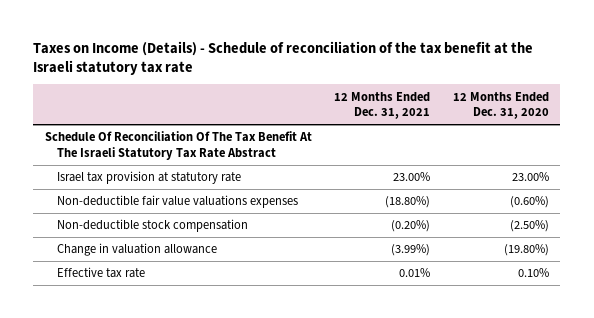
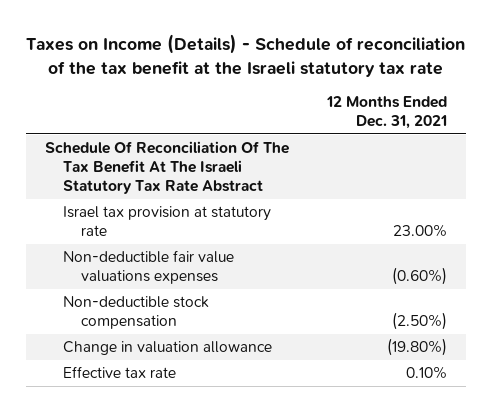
[453,91,550,120] 12 Months Ended Dec. 31, 2020 -> none
[385,196,431,209] (18.80%) -> [392,267,448,286] (0.60%)
[391,220,431,233] (0.20%) -> [392,312,448,331] (2.50%)
[391,244,431,257] (3.99%) -> [387,338,448,357] (19.80%)
[399,268,431,278] 0.01% -> [406,366,448,380] 0.10%

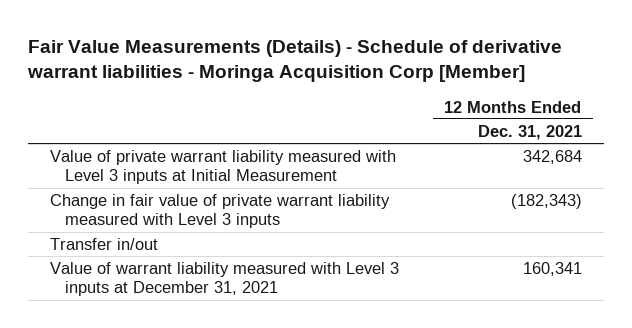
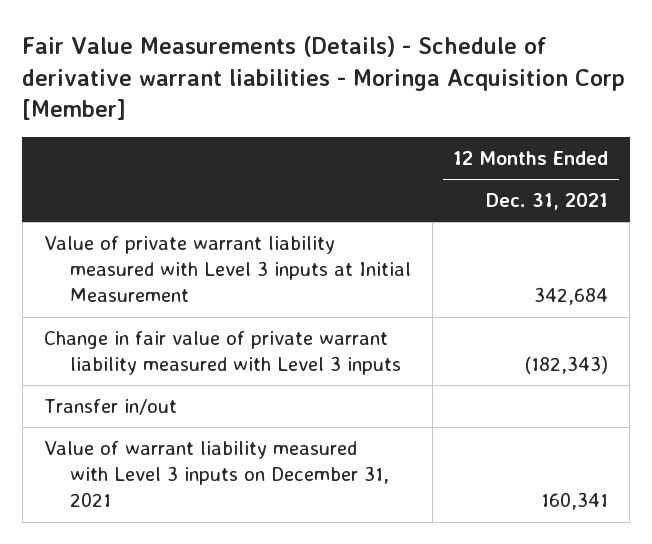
[50,261,400,297] Value of warrant liability measured with Level 3 inputs at December 31, 2021 -> [43,440,389,508] Value of warrant liability measured with Level 3 inputs on December 31, 2021

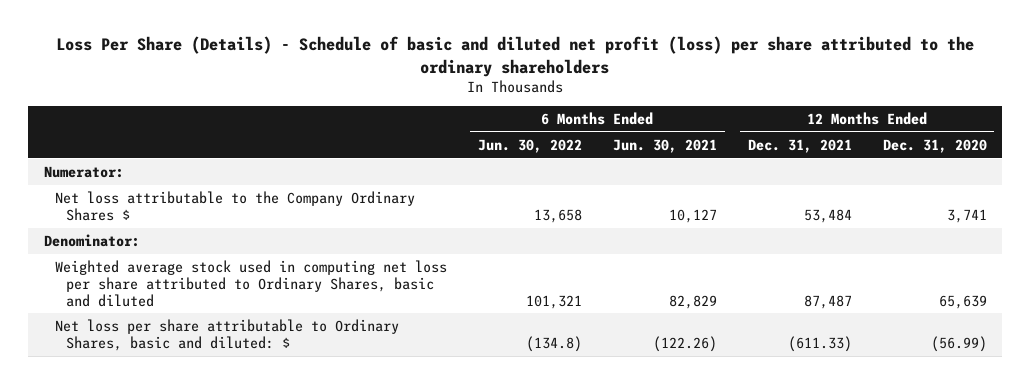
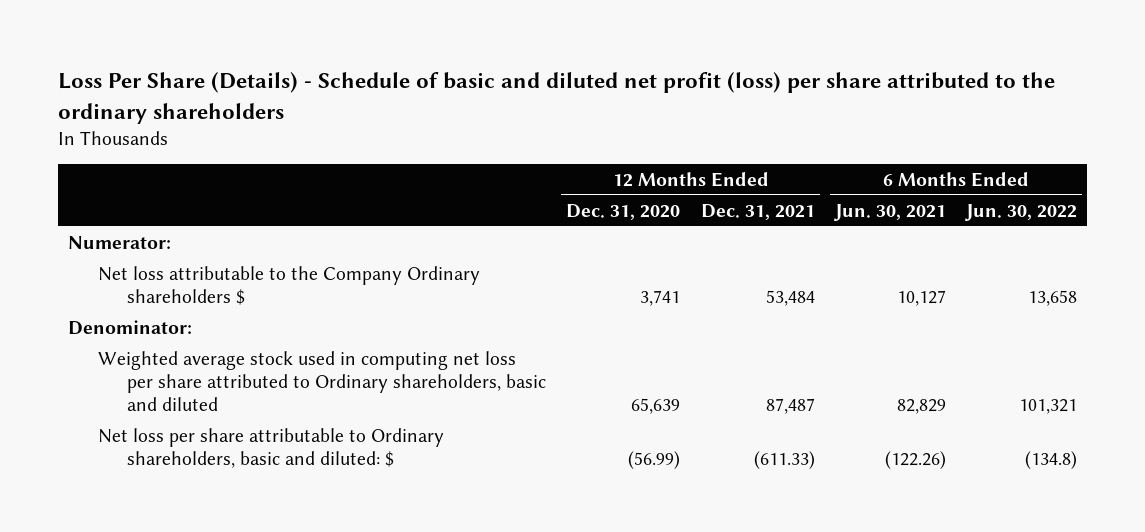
[54,190,415,221] Net loss attributable to the Company Ordinary Shares $ -> [97,265,480,305] Net loss attributable to the Company Ordinary shareholders $
[54,259,447,307] Weighted average stock used in computing net loss per share attributed to Ordinary Shares, basic and diluted -> [97,350,547,411] Weighted average stock used in computing net loss per share attributed to Ordinary shareholders, basic and diluted
[54,318,399,351] Net loss per share attributable to Ordinary Shares, basic and diluted: $ -> [97,427,444,468] Net loss per share attributable to Ordinary shareholders, basic and diluted: $

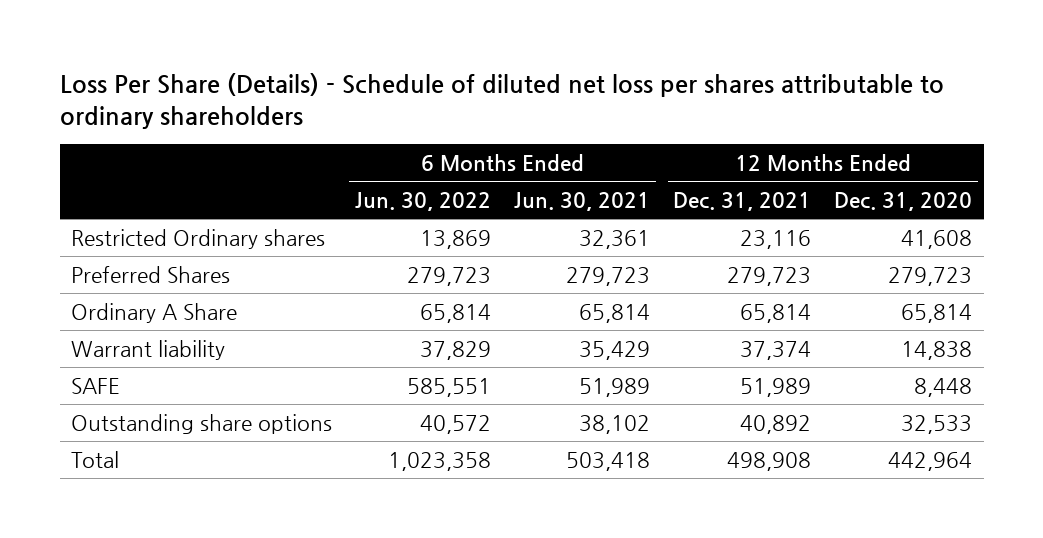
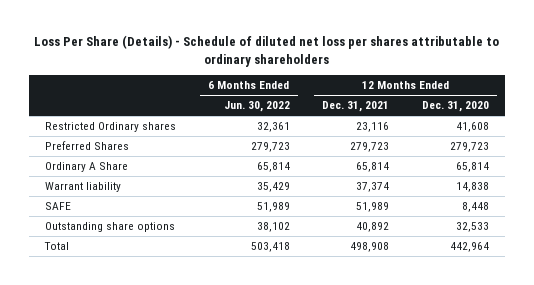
[514,191,651,211] Jun. 30, 2021 -> none
[420,229,492,249] 13,869 -> [256,122,290,133] 32,361
[420,340,492,360] 37,829 -> [256,182,290,193] 35,429
[407,377,492,397] 585,551 -> [256,202,290,213] 51,989
[420,414,492,434] 40,572 -> [256,222,290,233] 38,102
[388,451,492,471] 1,023,358 -> [250,242,290,253] 503,418

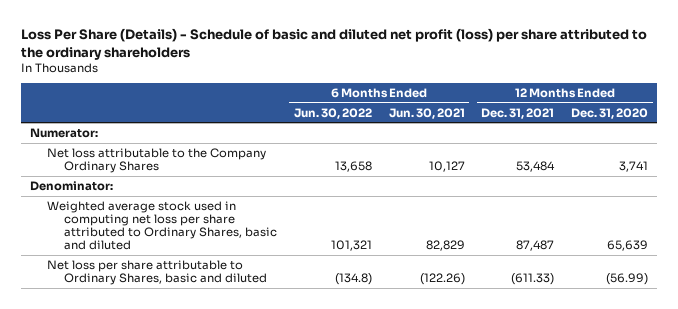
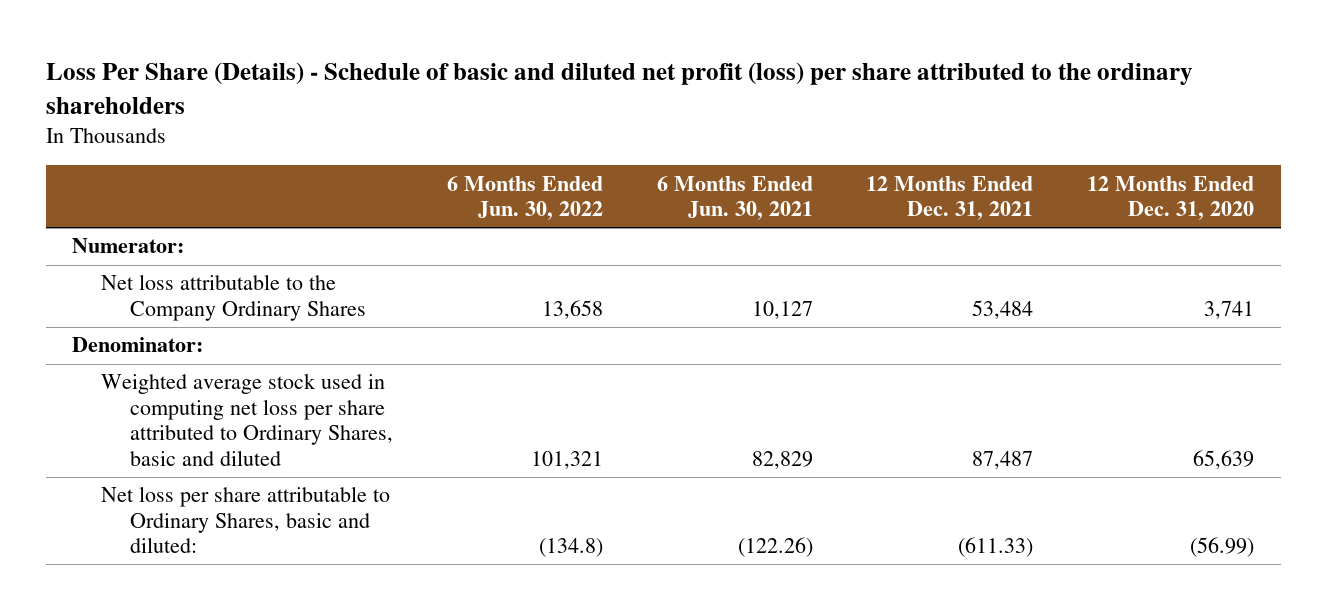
[46,259,267,286] Net loss per share attributable to Ordinary Shares, basic and diluted -> [101,486,391,554] Net loss per share attributable to Ordinary Shares, basic and diluted:

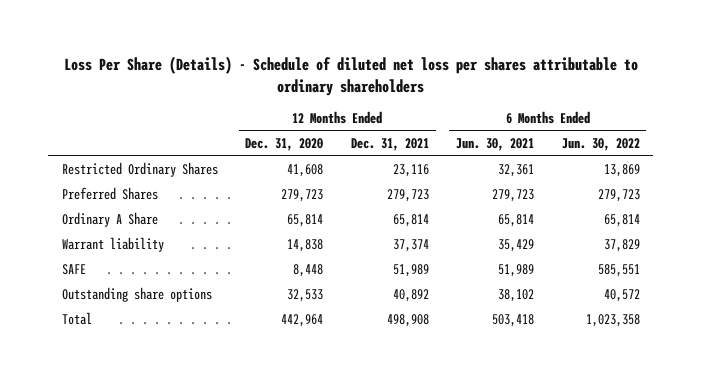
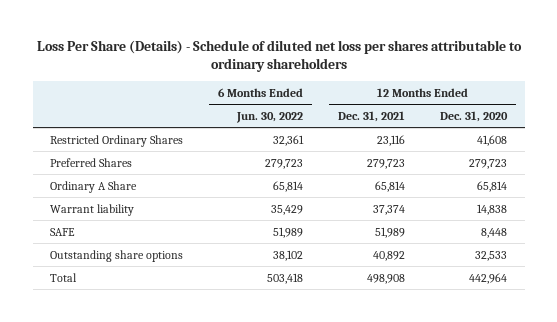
[456,138,535,152] Jun. 30, 2021 -> none
[603,164,640,178] 13,869 -> [273,134,305,146] 32,361
[603,239,640,253] 37,829 -> [271,204,304,215] 35,429
[597,264,640,278] 585,551 -> [273,226,304,238] 51,989
[603,289,640,303] 40,572 -> [273,249,304,261] 38,102
[585,314,640,328] 1,023,358 -> [267,272,304,284] 503,418

